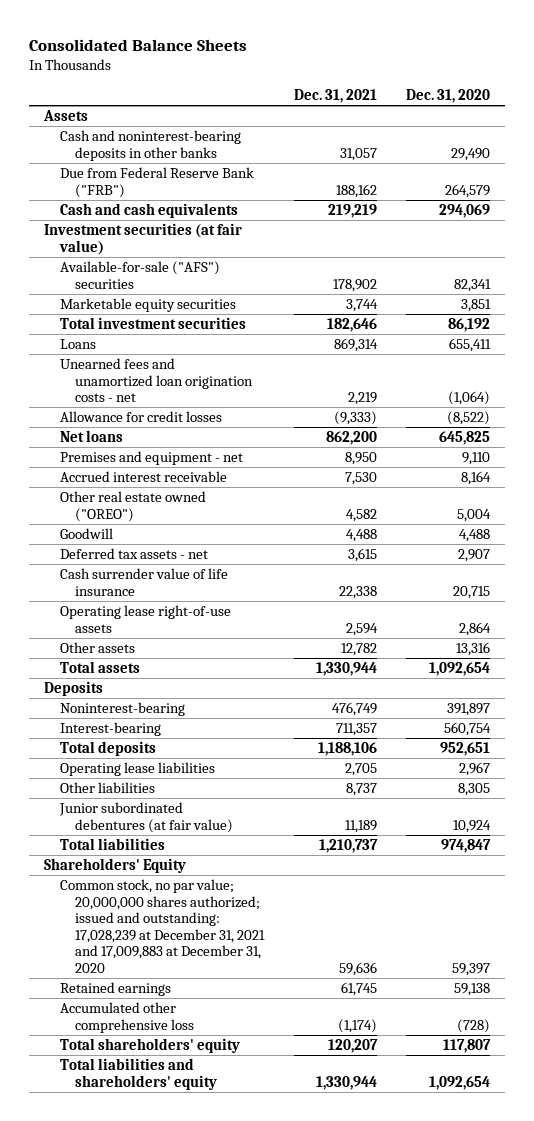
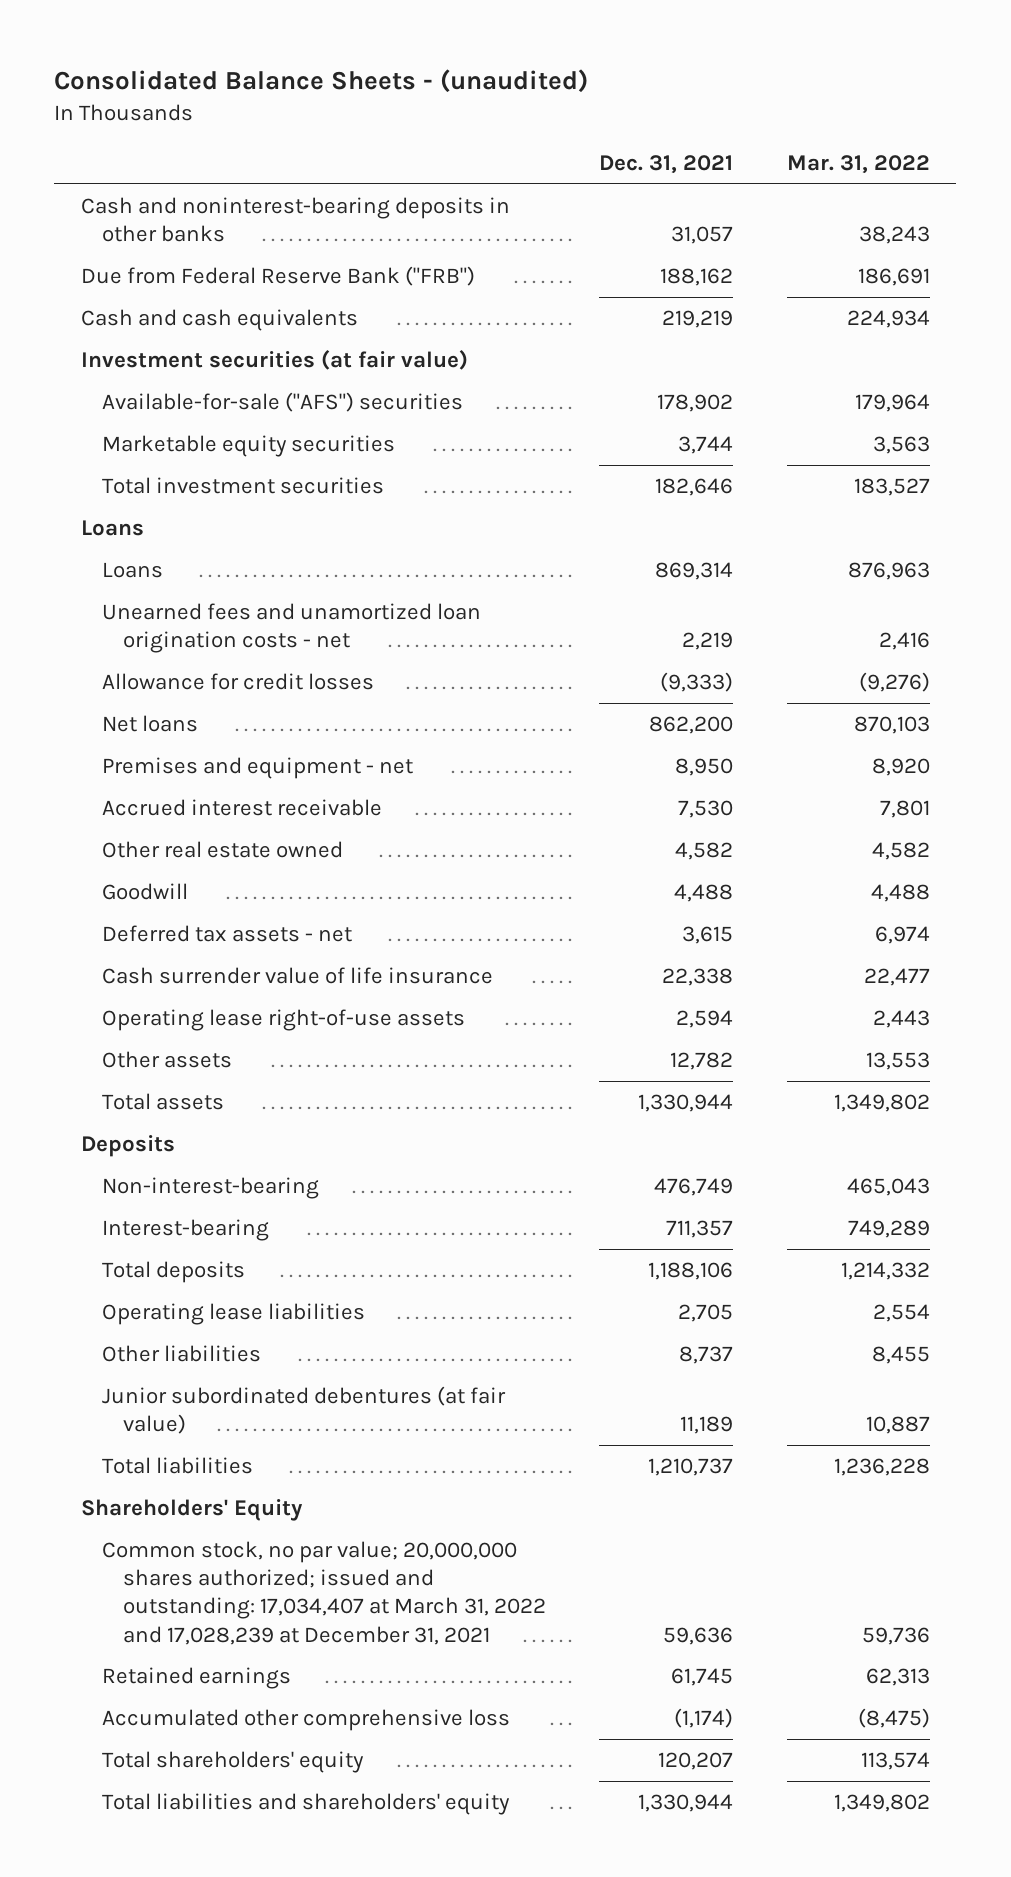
[28,39,247,52] Consolidated Balance Sheets -> [54,69,589,94] Consolidated Balance Sheets - (unaudited)
[406,88,491,103] Dec. 31, 2020 -> none
none -> [786,155,930,175] Mar. 31, 2022
[42,110,88,122] Assets -> none
none -> [81,519,145,536] Loans
[59,491,206,522] Other real estate owned ("OREO") -> [101,840,343,858] Other real estate owned
[59,702,185,717] Noninterest-bearing -> [101,1176,319,1199] Non-interest-bearing
[59,879,266,973] Common stock, no par value; 20,000,000 shares authorized; issued and outstanding: 17,028,239 at December 31, 2021 and 17,009,883 at December 31, 2020 -> [101,1540,546,1645] Common stock, no par value; 20,000,000 shares authorized; issued and outstanding: 17,034,407 at March 31, 2022 and 17,028,239 at December 31, 2021

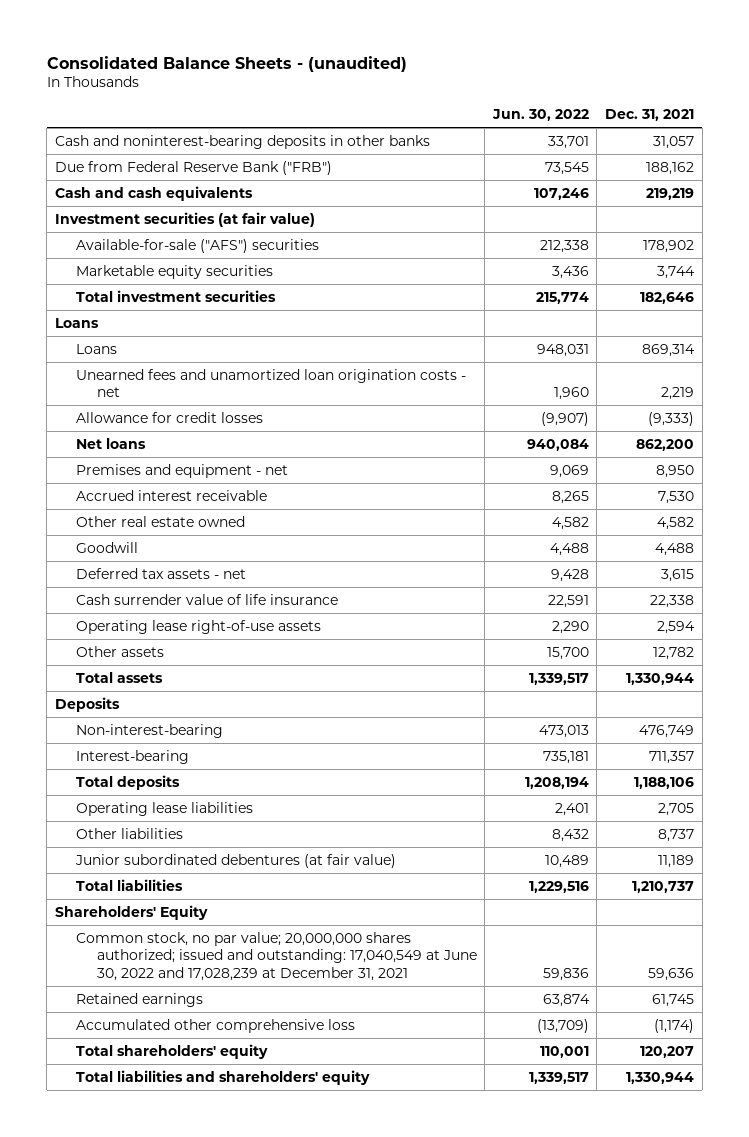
[786,155,930,175] Mar. 31, 2022 -> none
none -> [491,109,589,122] Jun. 30, 2022
[101,1540,546,1645] Common stock, no par value; 20,000,000 shares authorized; issued and outstanding: 17,034,407 at March 31, 2022 and 17,028,239 at December 31, 2021 -> [75,931,477,981] Common stock, no par value; 20,000,000 shares authorized; issued and outstanding: 17,040,549 at June 30, 2022 and 17,028,239 at December 31, 2021

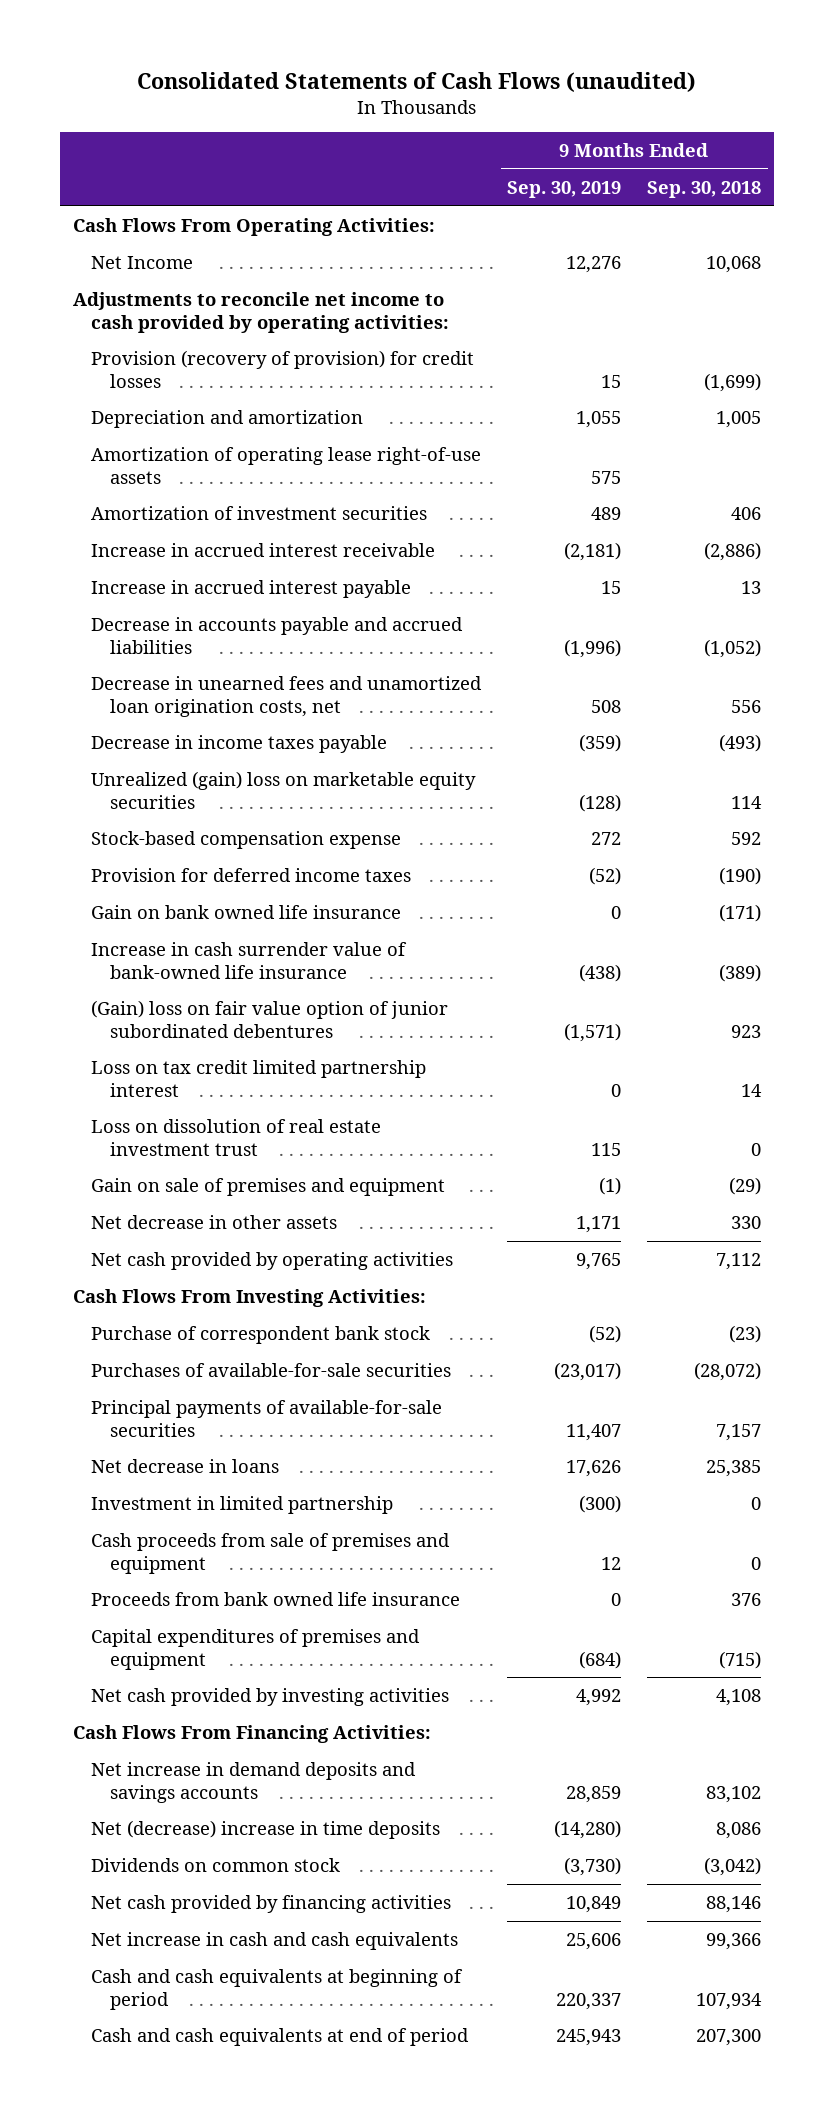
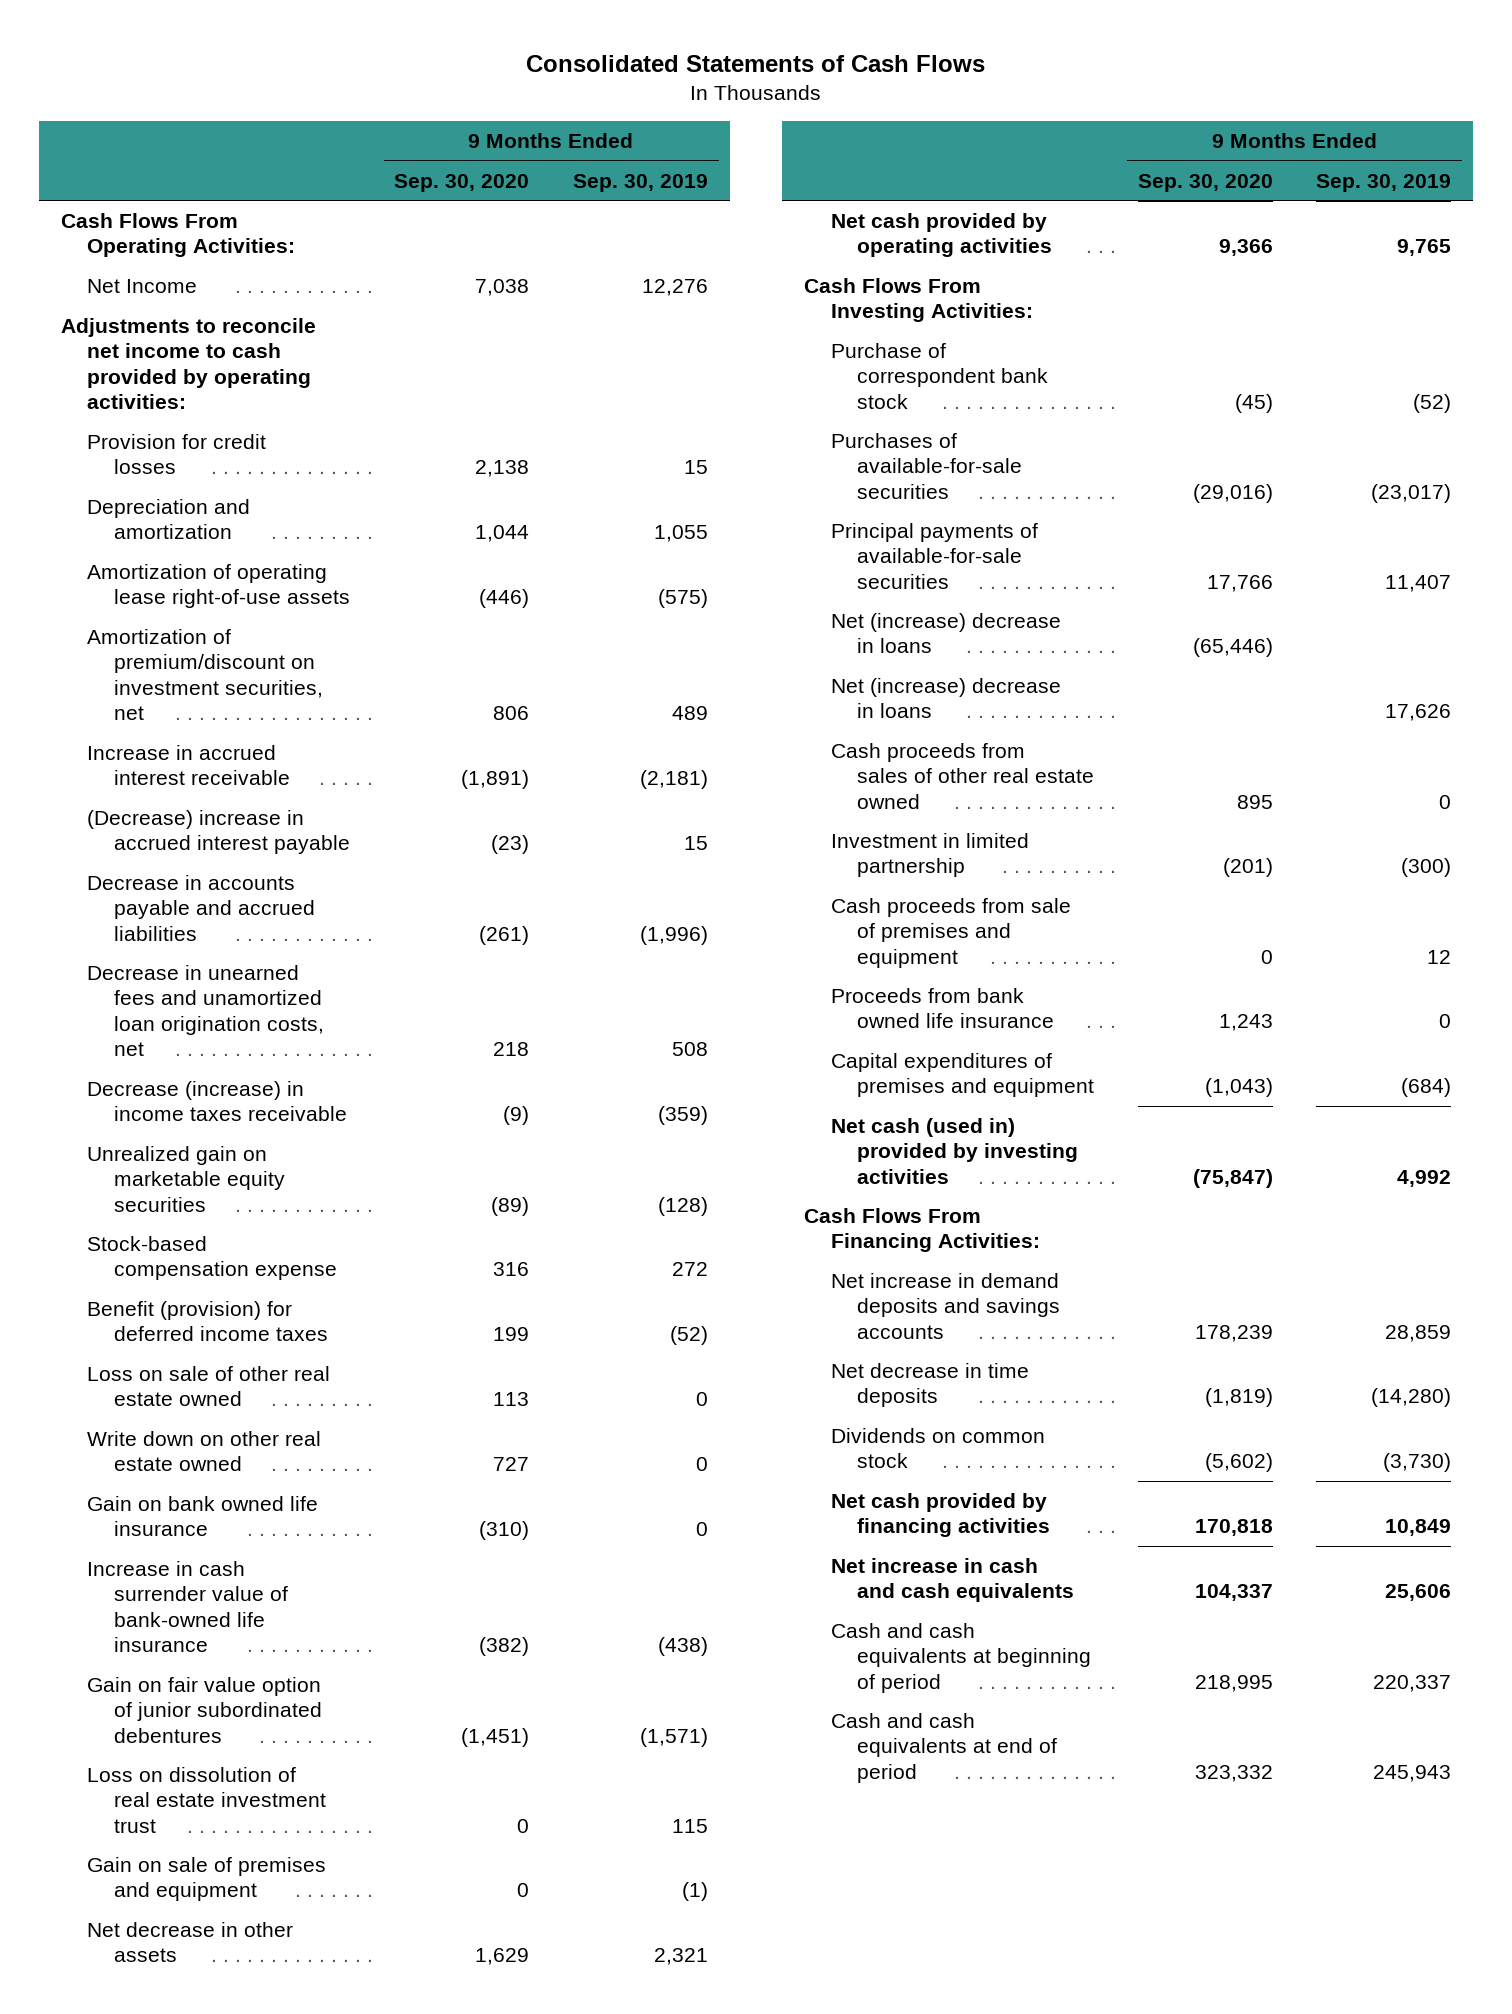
[137,71,697,92] Consolidated Statements of Cash Flows (unaudited) -> [526,54,986,72] Consolidated Statements of Cash Flows
[647,180,762,198] Sep. 30, 2018 -> none
none -> [394,173,530,192] Sep. 30, 2020
[91,349,475,388] Provision (recovery of provision) for credit losses -> [87,434,267,475] Provision for credit losses
[591,470,622,484] 575 -> [658,589,709,609] (575)
[91,505,428,520] Amortization of investment securities -> [87,629,323,720] Amortization of premium/discount on investment securities, net
[91,579,412,598] Increase in accrued interest payable -> [87,810,350,855] (Decrease) increase in accrued interest payable
[91,734,388,753] Decrease in income taxes payable -> [87,1081,347,1122] Decrease (increase) in income taxes receivable
[91,770,477,809] Unrealized (gain) loss on marketable equity securities -> [87,1146,285,1212] Unrealized gain on marketable equity securities
[91,867,412,882] Provision for deferred income taxes -> [87,1301,328,1342] Benefit (provision) for deferred income taxes
none -> [87,1366,331,1407] Loss on sale of other real estate owned
none -> [87,1431,322,1472] Write down on other real estate owned
[91,1059,427,1097] Loss on tax credit limited partnership interest -> none
[91,999,449,1038] (Gain) loss on fair value option of junior subordinated debentures -> [87,1677,322,1743] Gain on fair value option of junior subordinated debentures
[576,1215,622,1233] 1,171 -> [654,1948,709,1966] 2,321
none -> [830,613,1061,654] Net (increase) decrease in loans
[91,1458,280,1473] Net decrease in loans -> [830,678,1061,719] Net (increase) decrease in loans
none -> [830,743,1095,809] Cash proceeds from sales of other real estate owned
[91,1687,450,1706] Net cash provided by investing activities -> [830,1118,1079,1184] Net cash (used in) provided by investing activities
[91,1819,441,1839] Net (decrease) increase in time deposits -> [830,1363,1029,1408] Net decrease in time deposits

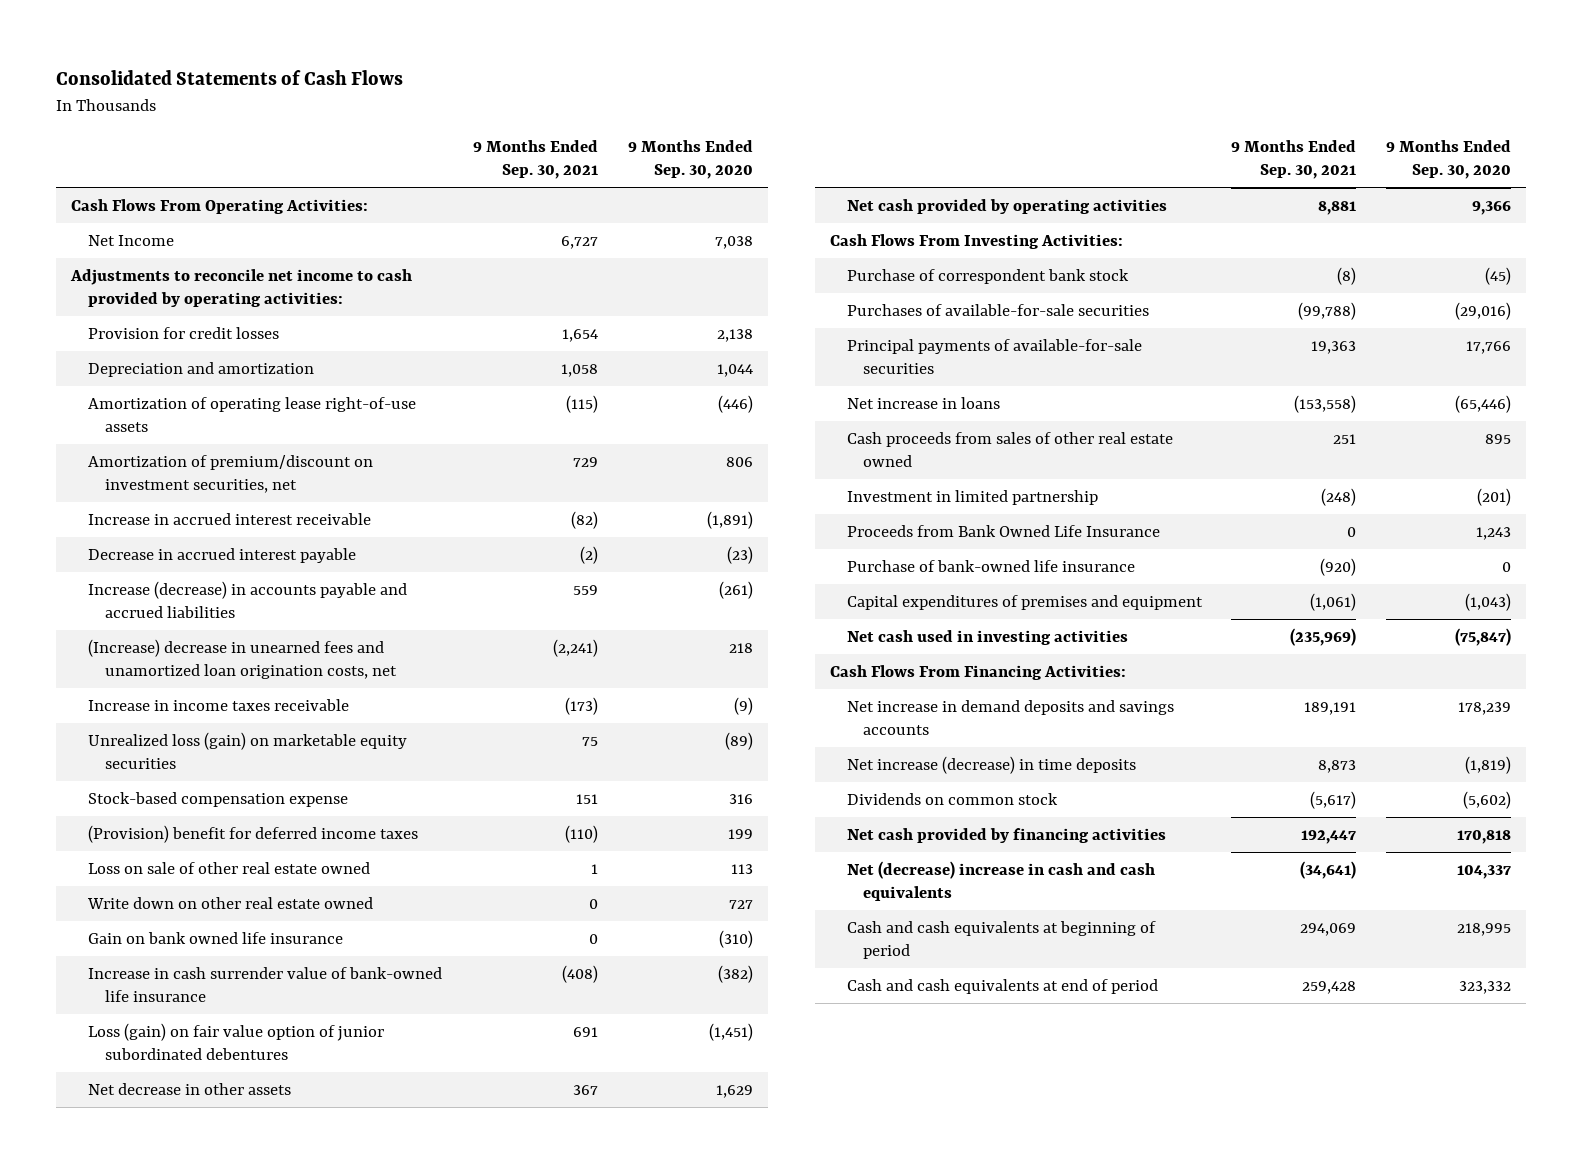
[573,173,709,192] Sep. 30, 2019 -> none
none -> [472,140,598,180] 9 Months Ended Sep. 30, 2021
[87,810,350,855] (Decrease) increase in accrued interest payable -> [87,547,356,563] Decrease in accrued interest payable
[87,875,315,941] Decrease in accounts payable and accrued liabilities -> [87,580,407,618] Increase (decrease) in accounts payable and accrued liabilities
[87,965,324,1056] Decrease in unearned fees and unamortized loan origination costs, net -> [87,638,397,679] (Increase) decrease in unearned fees and unamortized loan origination costs, net
[87,1081,347,1122] Decrease (increase) in income taxes receivable -> [87,698,349,711] Increase in income taxes receivable
[87,1146,285,1212] Unrealized gain on marketable equity securities -> [87,731,407,769] Unrealized loss (gain) on marketable equity securities
[87,1301,328,1342] Benefit (provision) for deferred income taxes -> [87,824,418,843] (Provision) benefit for deferred income taxes
[87,1767,326,1833] Loss on dissolution of real estate investment trust -> none
[87,1857,327,1902] Gain on sale of premises and equipment -> none
[87,1677,322,1743] Gain on fair value option of junior subordinated debentures -> [87,1022,384,1060] Loss (gain) on fair value option of junior subordinated debentures
[830,678,1061,719] Net (increase) decrease in loans -> none
[830,613,1061,654] Net (increase) decrease in loans -> [846,396,1000,409] Net increase in loans
[830,898,1071,968] Cash proceeds from sale of premises and equipment -> none
[830,988,1055,1029] Proceeds from bank owned life insurance -> [846,524,1160,537] Proceeds from Bank Owned Life Insurance
none -> [846,559,1135,572] Purchase of bank-owned life insurance
[830,1118,1079,1184] Net cash (used in) provided by investing activities -> [846,629,1128,645] Net cash used in investing activities
[830,1363,1029,1408] Net decrease in time deposits -> [846,755,1136,774] Net increase (decrease) in time deposits
[830,1558,1075,1603] Net increase in cash and cash equivalents -> [846,860,1155,901] Net (decrease) increase in cash and cash equivalents

